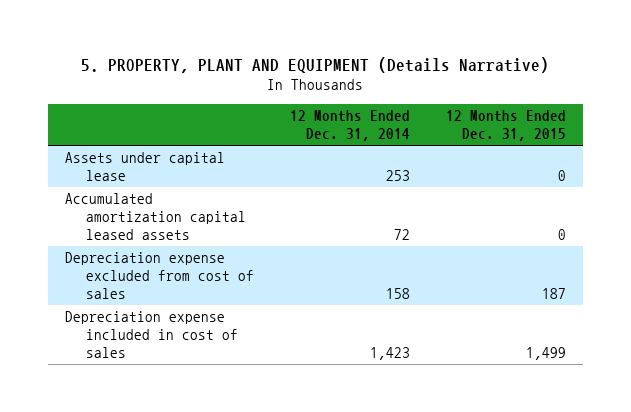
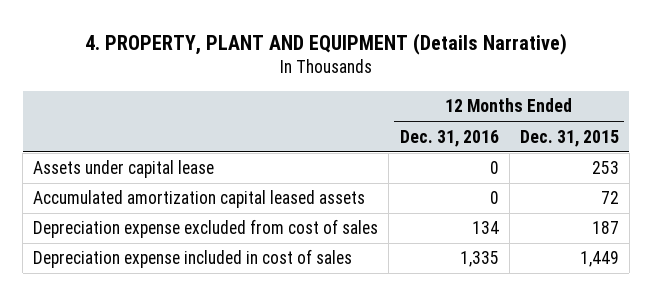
[81,56,550,73] 5. PROPERTY, PLANT AND EQUIPMENT (Details Narrative) -> [85,32,568,55] 4. PROPERTY, PLANT AND EQUIPMENT (Details Narrative)
[289,110,410,142] 12 Months Ended Dec. 31, 2014 -> none
none -> [399,129,499,147] Dec. 31, 2016
[557,170,566,182] 0 -> [591,161,619,175] 253
[557,229,566,241] 0 -> [600,191,619,205] 72
[525,347,566,361] 1,499 -> [579,251,619,268] 1,449

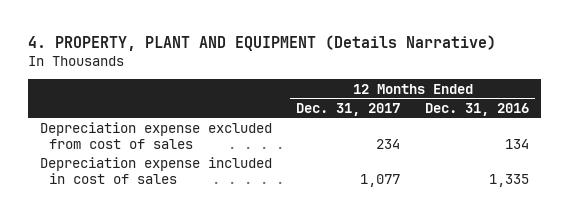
[519,129,619,147] Dec. 31, 2015 -> none
none -> [296,102,401,116] Dec. 31, 2017
[33,160,215,179] Assets under capital lease -> none
[33,190,366,209] Accumulated amortization capital leased assets -> none

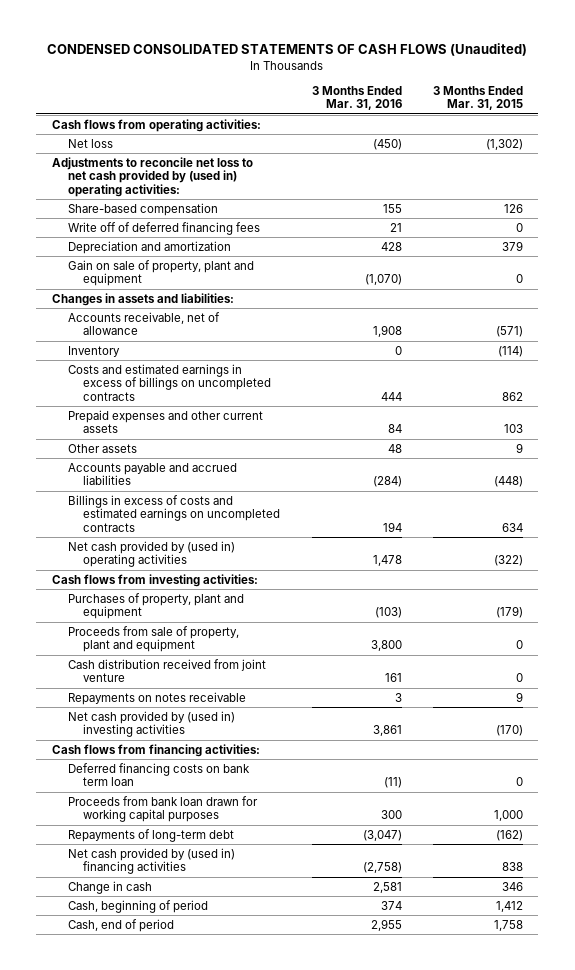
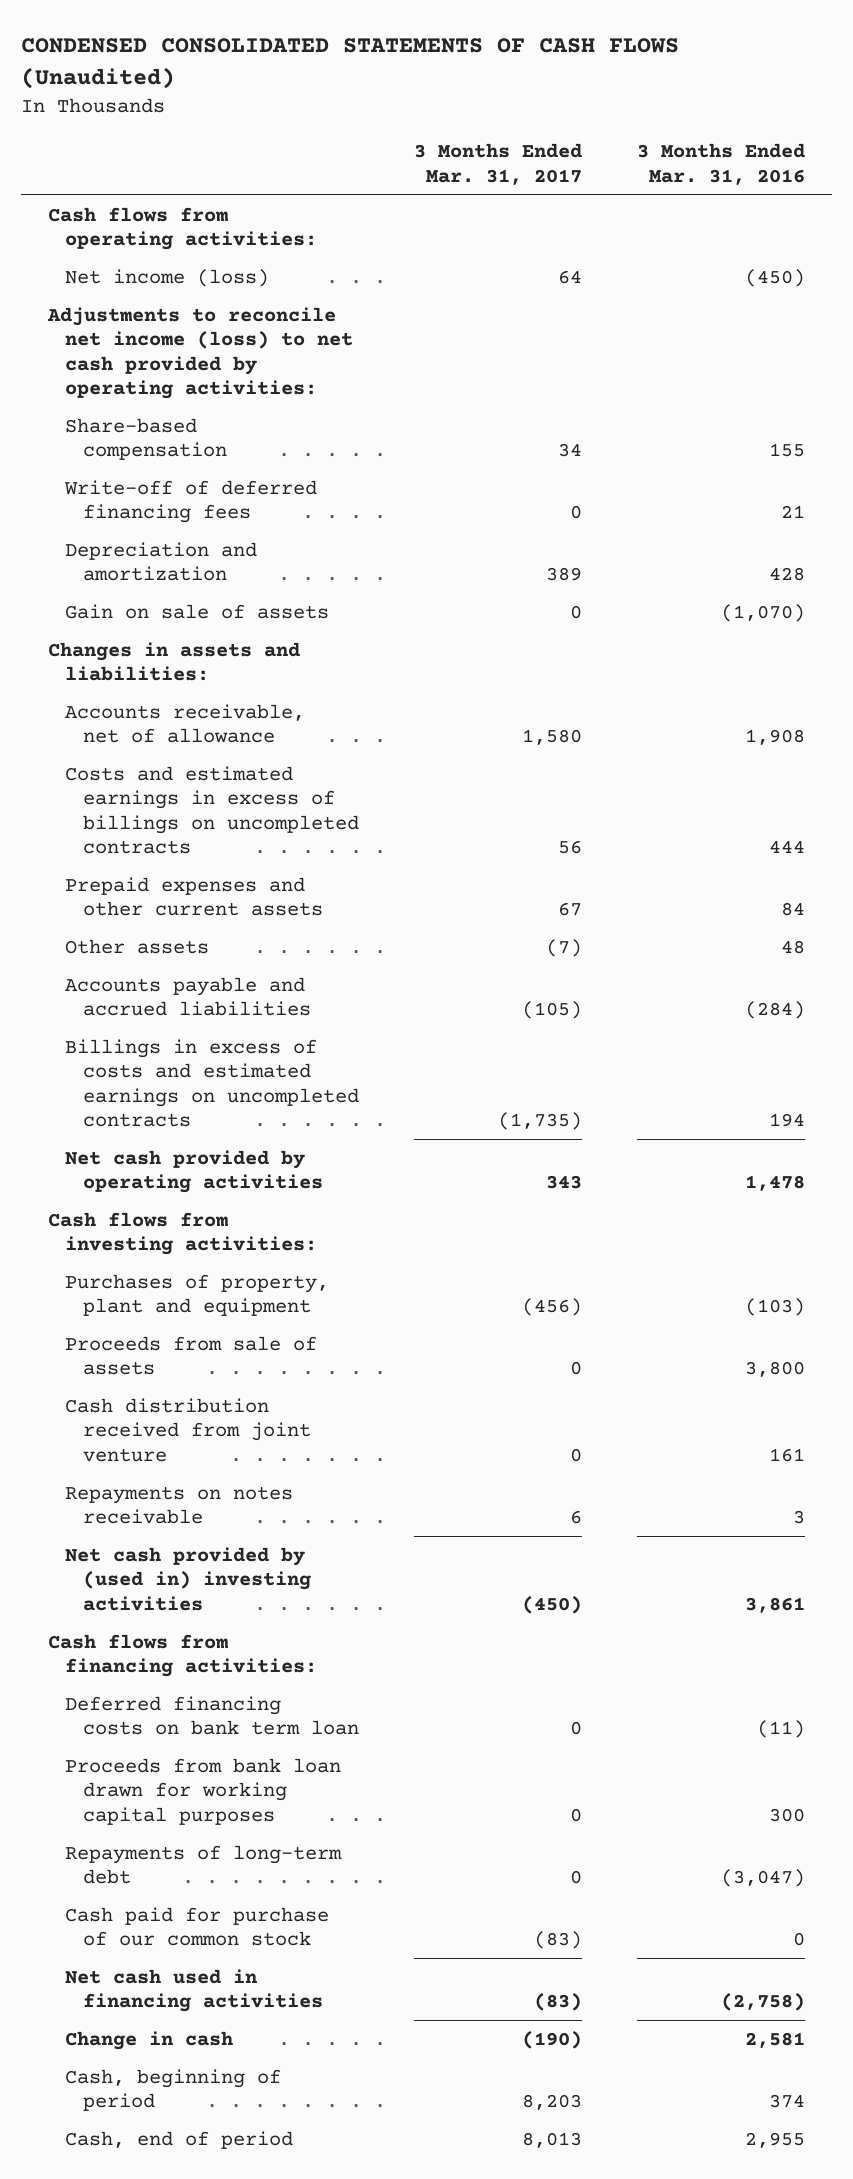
[432,85,523,111] 3 Months Ended Mar. 31, 2015 -> none
none -> [413,143,582,185] 3 Months Ended Mar. 31, 2017
[67,138,113,148] Net loss -> [65,268,270,287] Net income (loss)
[51,156,253,197] Adjustments to reconcile net loss to net cash provided by (used in) operating activities: -> [47,306,354,400] Adjustments to reconcile net income (loss) to net cash provided by operating activities:
[67,221,260,235] Write off of deferred financing fees -> [64,479,318,524] Write-off of deferred financing fees
[67,259,254,287] Gain on sale of property, plant and equipment -> none
none -> [65,603,330,619] Gain on sale of assets
[67,345,120,357] Inventory -> none
[67,540,235,568] Net cash provided by (used in) operating activities -> [65,1149,323,1194] Net cash provided by operating activities
[67,625,239,653] Proceeds from sale of property, plant and equipment -> none
none -> [65,1335,318,1376] Proceeds from sale of assets
none -> [65,1906,330,1947] Cash paid for purchase of our common stock
[67,847,235,875] Net cash provided by (used in) financing activities -> [65,1968,323,2013] Net cash used in financing activities

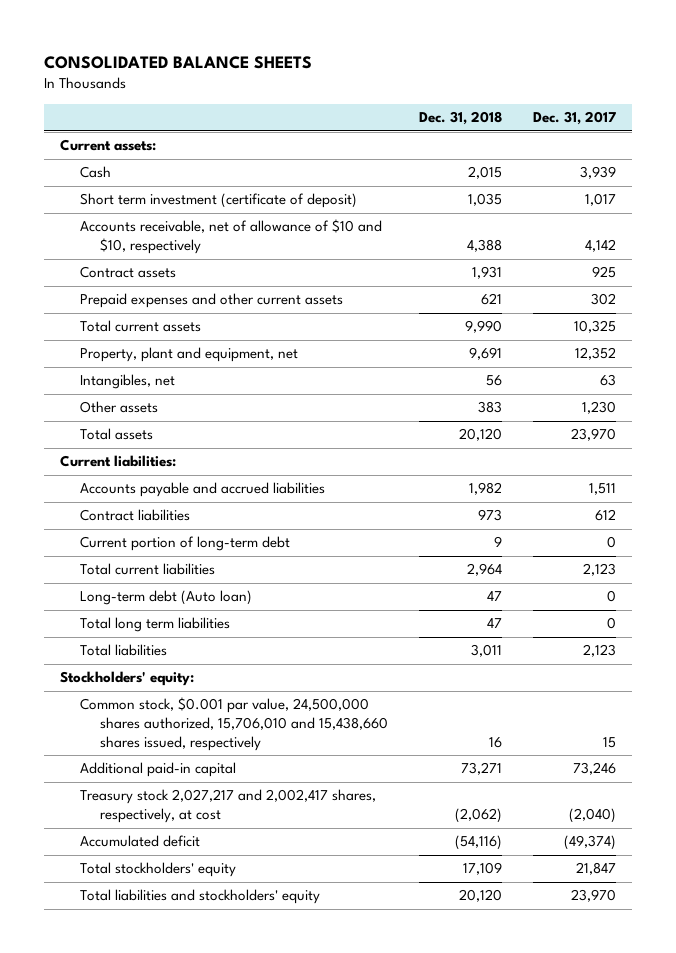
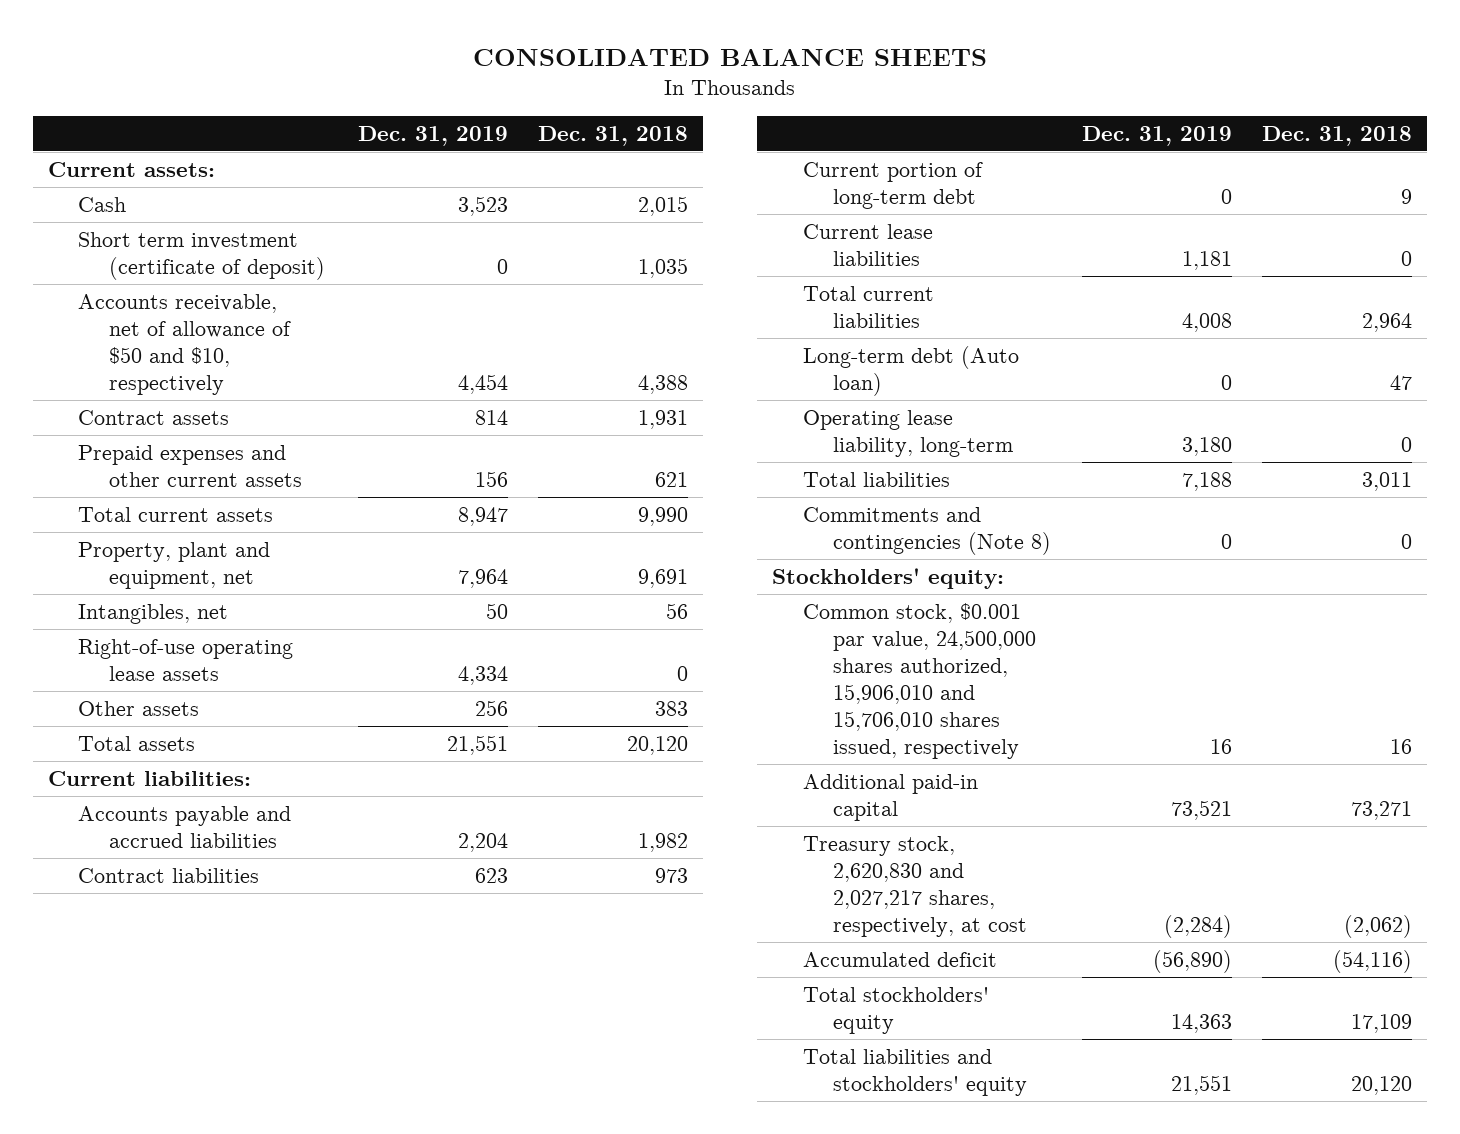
[533,111,617,126] Dec. 31, 2017 -> none
none -> [357,125,508,146] Dec. 31, 2019
[80,219,383,255] Accounts receivable, net of allowance of $10 and $10, respectively -> [78,293,292,395] Accounts receivable, net of allowance of $50 and $10, respectively
none -> [78,638,294,681] Right-of-use operating lease assets
none -> [802,223,933,266] Current lease liabilities
[80,617,231,633] Total long term liabilities -> none
none -> [802,409,1014,457] Operating lease liability, long-term
none -> [802,506,1052,555] Commitments and contingencies (Note 8)
[80,697,389,751] Common stock, $0.001 par value, 24,500,000 shares authorized, 15,706,010 and 15,438,660 shares issued, respectively -> [802,602,1037,759] Common stock, $0.001 par value, 24,500,000 shares authorized, 15,906,010 and 15,706,010 shares issued, respectively
[80,789,377,824] Treasury stock 2,027,217 and 2,002,417 shares, respectively, at cost -> [802,835,1028,937] Treasury stock, 2,620,830 and 2,027,217 shares, respectively, at cost

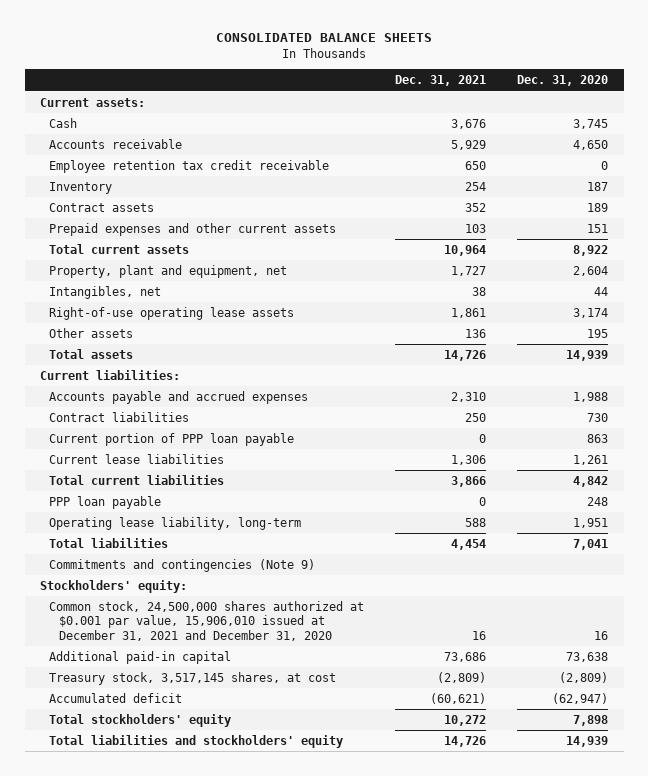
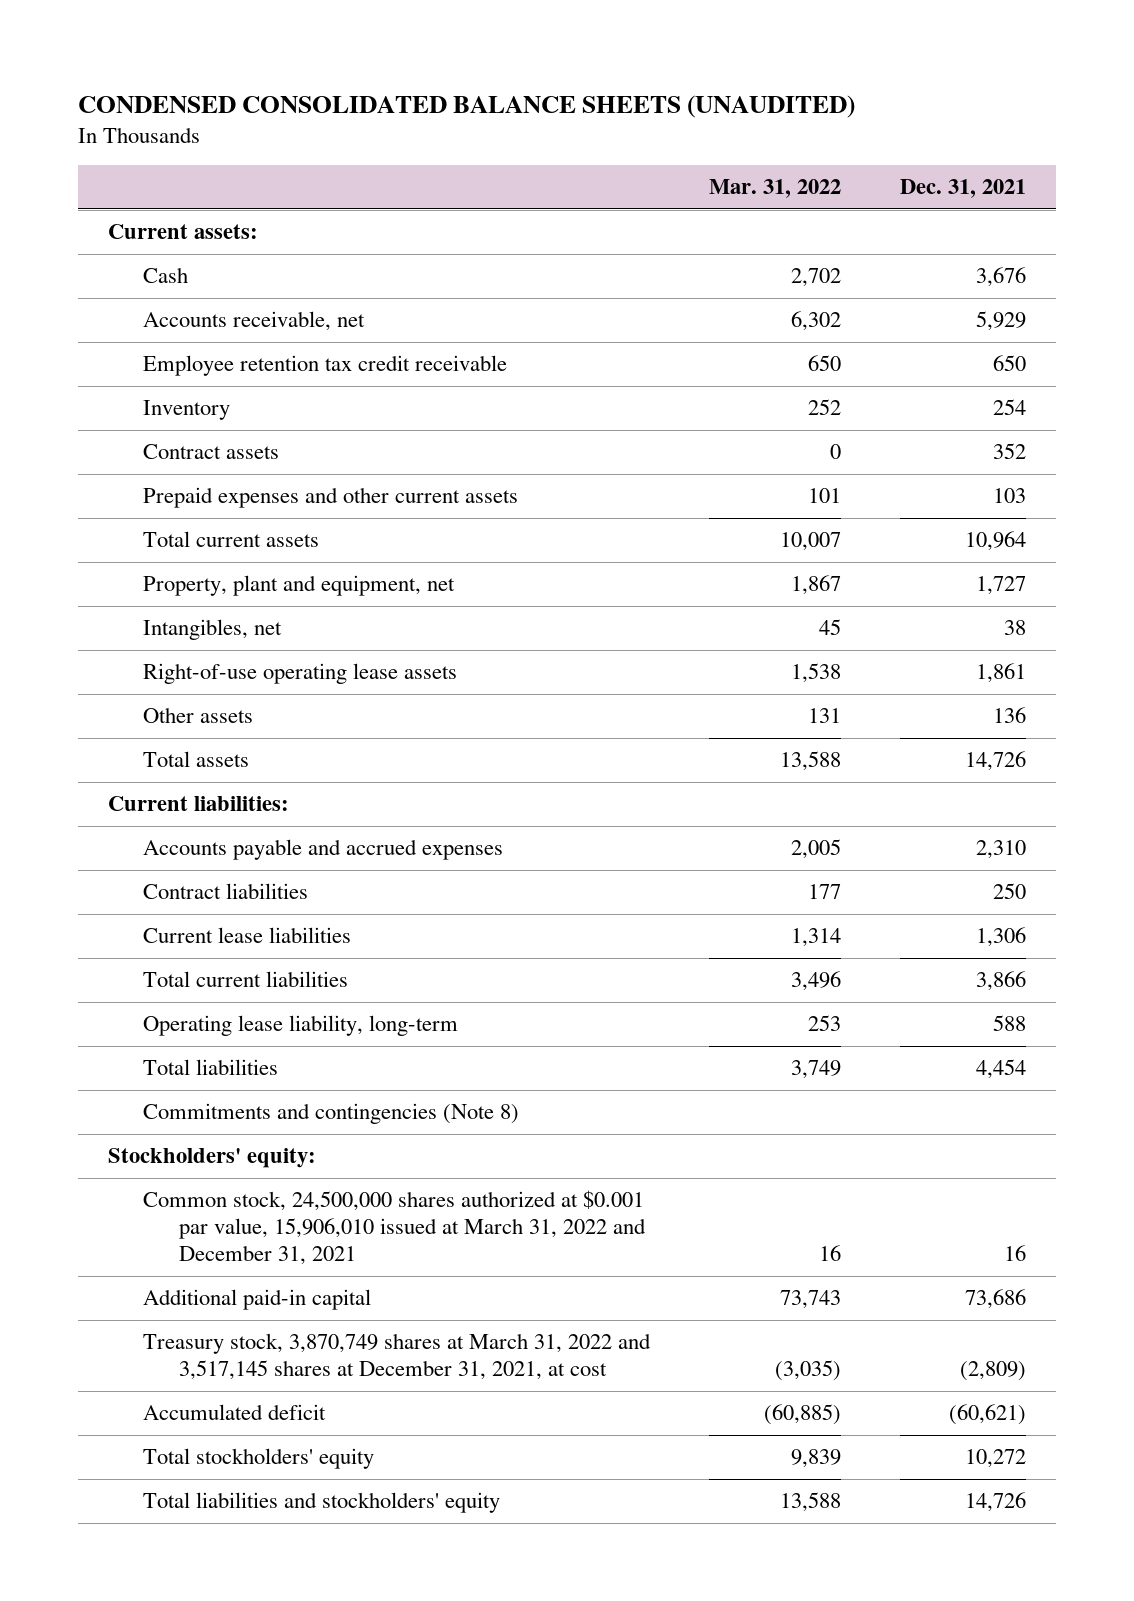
[216,33,433,43] CONSOLIDATED BALANCE SHEETS -> [77,94,855,118] CONDENSED CONSOLIDATED BALANCE SHEETS (UNAUDITED)
[517,75,609,87] Dec. 31, 2020 -> none
none -> [709,179,842,199] Mar. 31, 2022
[49,138,183,149] Accounts receivable -> [143,311,366,332] Accounts receivable, net
[49,432,295,446] Current portion of PPP loan payable -> none
[49,495,162,509] PPP loan payable -> none
[49,558,316,572] Commitments and contingencies (Note 9) -> [143,1103,520,1125] Commitments and contingencies (Note 8)
[49,600,365,641] Common stock, 24,500,000 shares authorized at $0.001 par value, 15,906,010 issued at December 31, 2021 and December 31, 2020 -> [143,1190,646,1266] Common stock, 24,500,000 shares authorized at $0.001 par value, 15,906,010 issued at March 31, 2022 and December 31, 2021
[49,671,337,685] Treasury stock, 3,517,145 shares, at cost -> [143,1333,652,1381] Treasury stock, 3,870,749 shares at March 31, 2022 and 3,517,145 shares at December 31, 2021, at cost

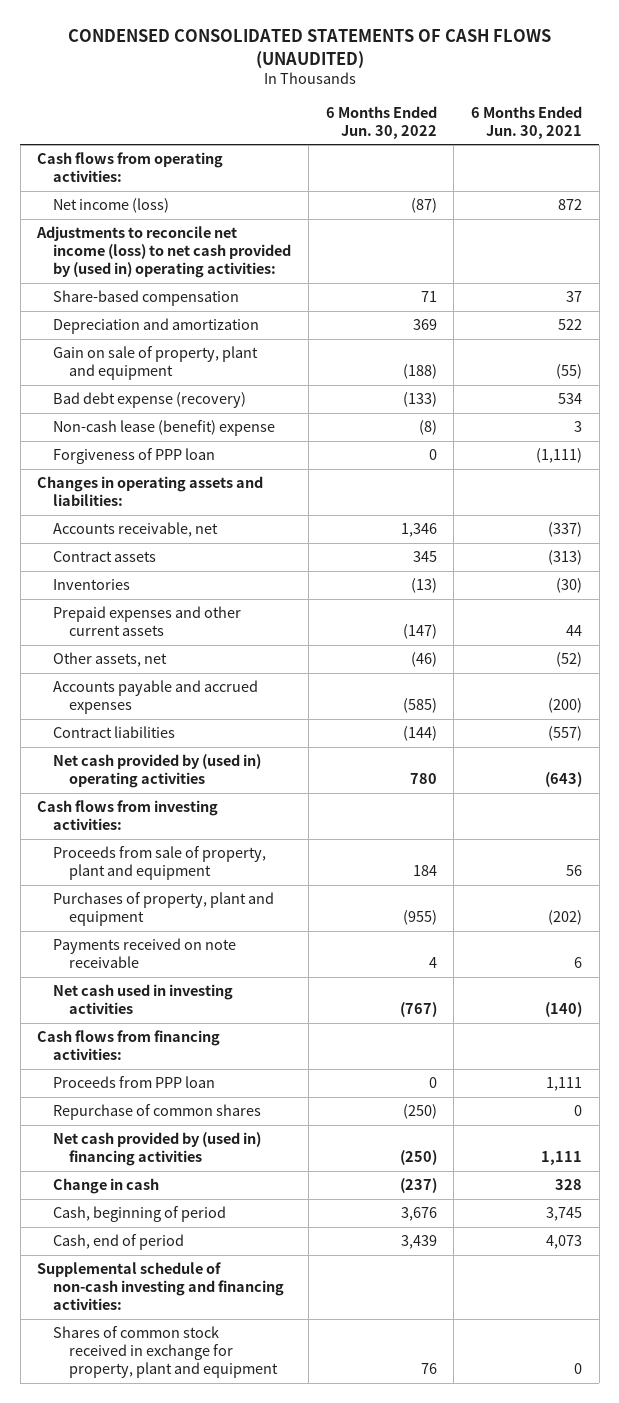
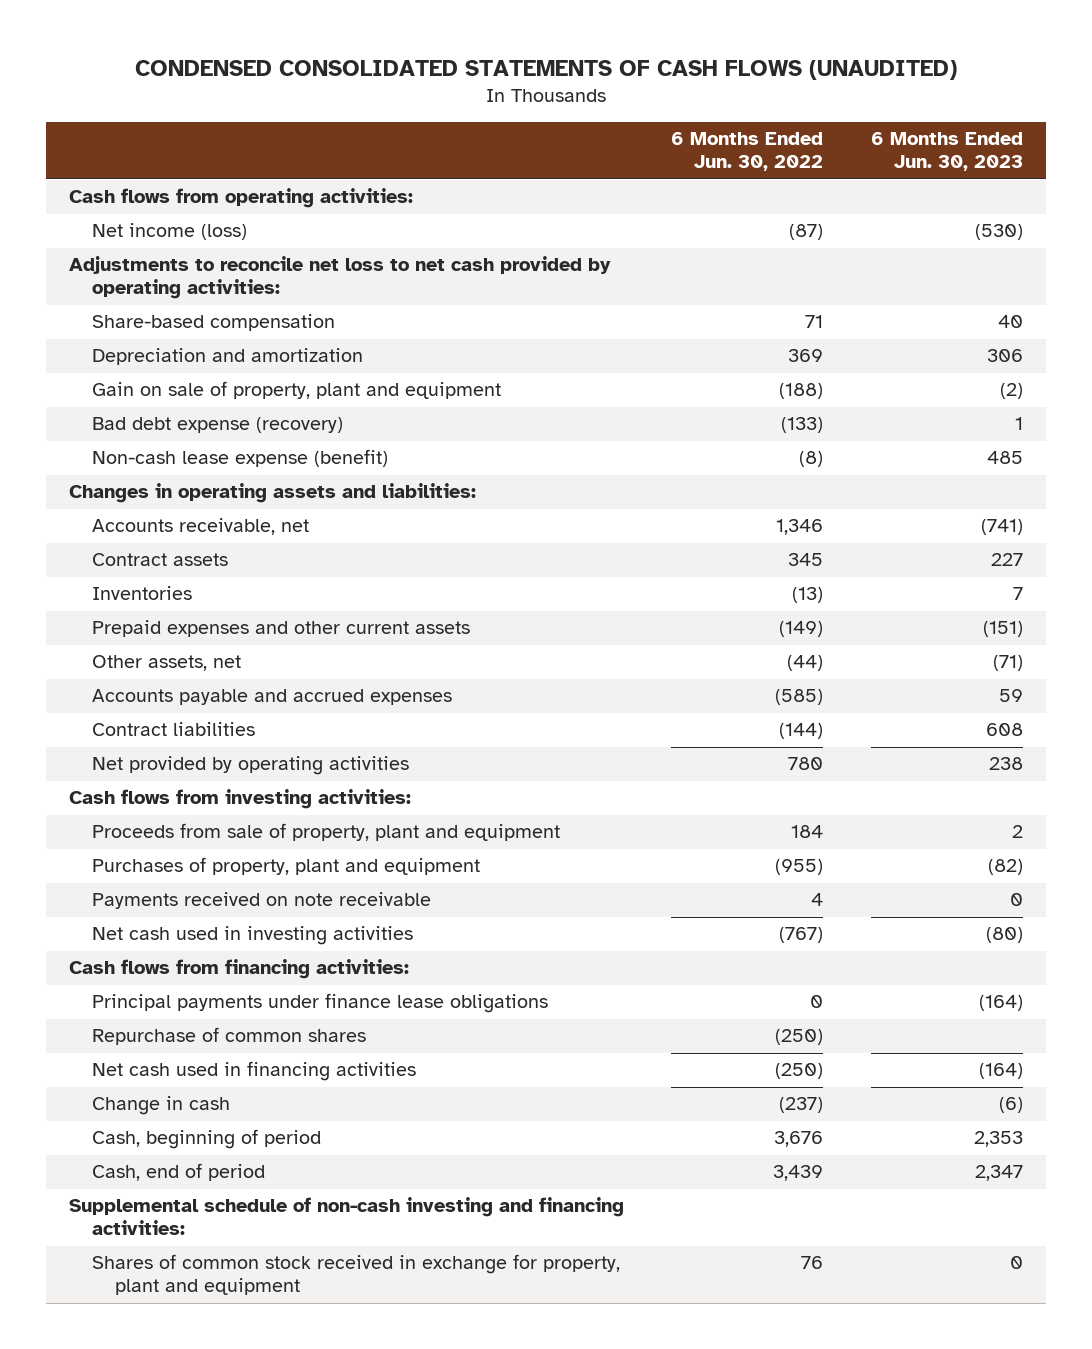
[471,105,583,139] 6 Months Ended Jun. 30, 2021 -> none
none -> [870,132,1023,172] 6 Months Ended Jun. 30, 2023
[36,226,292,279] Adjustments to reconcile net income (loss) to net cash provided by (used in) operating activities: -> [69,256,612,300] Adjustments to reconcile net loss to net cash provided by operating activities:
[53,448,216,465] Forgiveness of PPP loan -> none
[53,420,276,437] Non-cash lease (benefit) expense -> [92,449,389,468] Non-cash lease expense (benefit)
[402,624,437,640] (147) -> [779,621,824,638] (149)
[410,652,437,668] (46) -> [787,655,824,672] (44)
[53,754,262,789] Net cash provided by (used in) operating activities -> [92,756,410,776] Net provided by operating activities
[53,1076,216,1089] Proceeds from PPP loan -> none
none -> [92,993,549,1014] Principal payments under finance lease obligations
[53,1132,262,1167] Net cash provided by (used in) financing activities -> [92,1061,417,1082] Net cash used in financing activities

